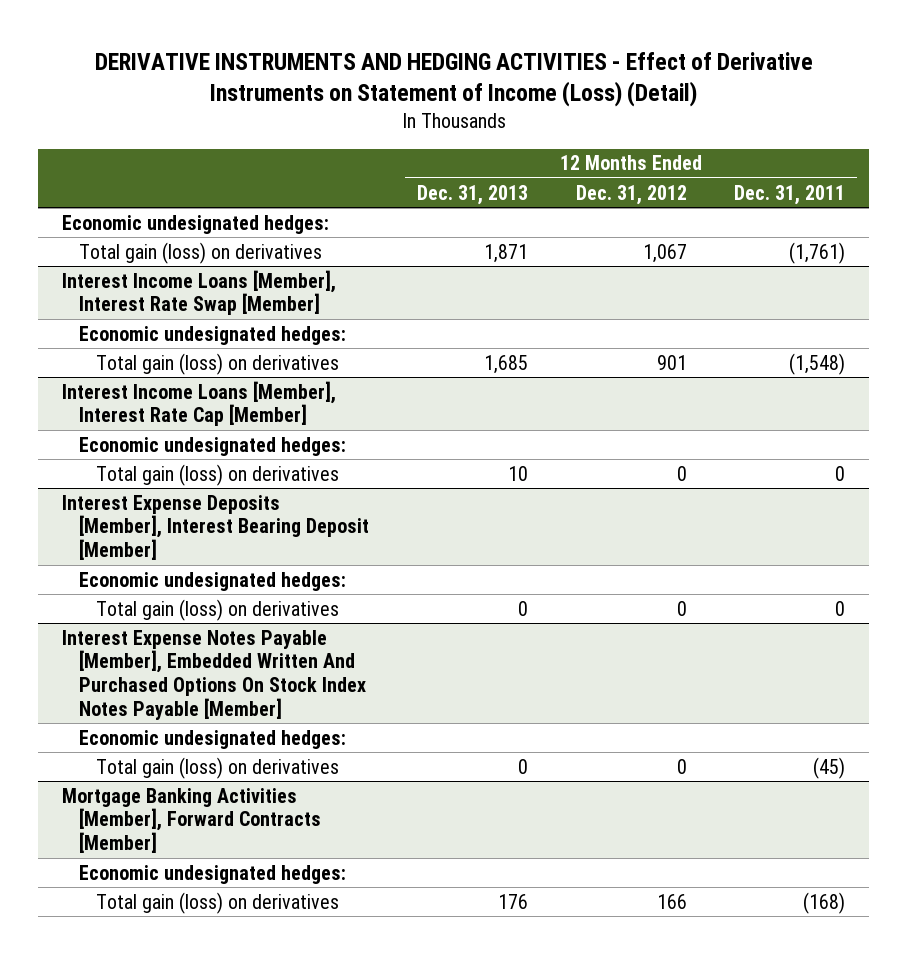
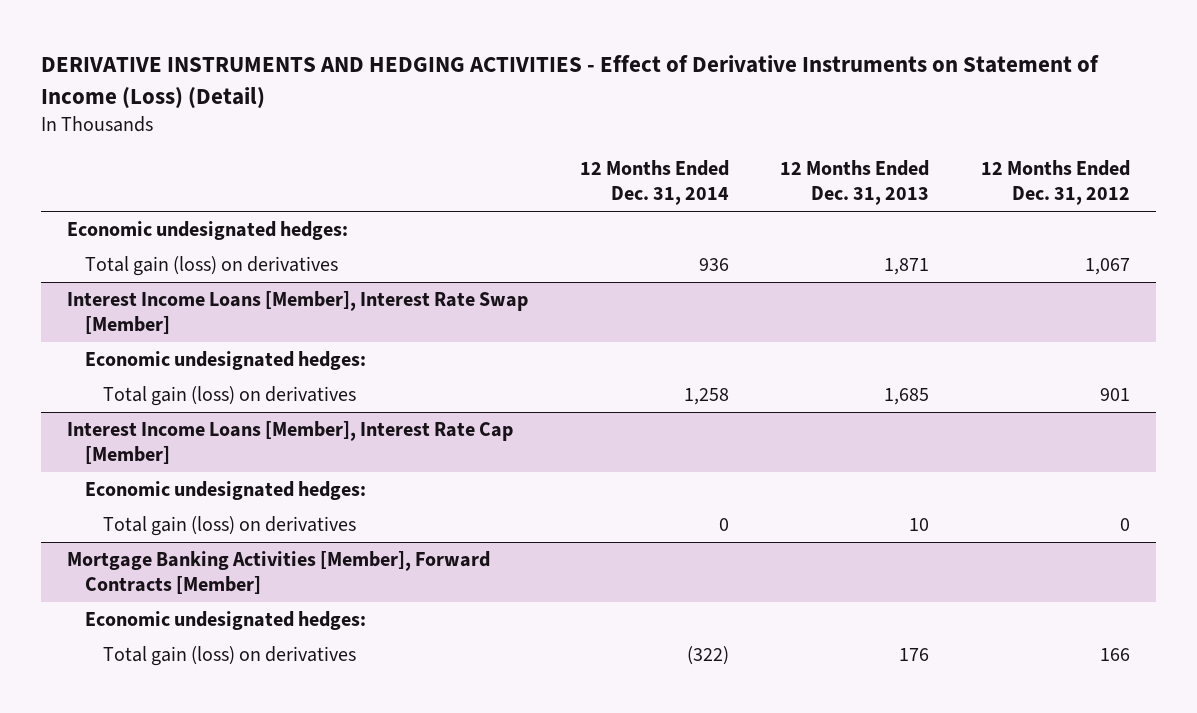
[734,184,846,205] Dec. 31, 2011 -> none
none -> [579,160,729,206] 12 Months Ended Dec. 31, 2014
[62,494,370,561] Interest Expense Deposits [Member], Interest Bearing Deposit [Member] -> none
[79,571,347,591] Economic undesignated hedges: -> none
[96,598,340,621] Total gain (loss) on derivatives -> none
[62,629,367,720] Interest Expense Notes Payable [Member], Embedded Written And Purchased Options On Stock Index Notes Payable [Member] -> none
[79,729,347,749] Economic undesignated hedges: -> none
[96,756,340,779] Total gain (loss) on derivatives -> none

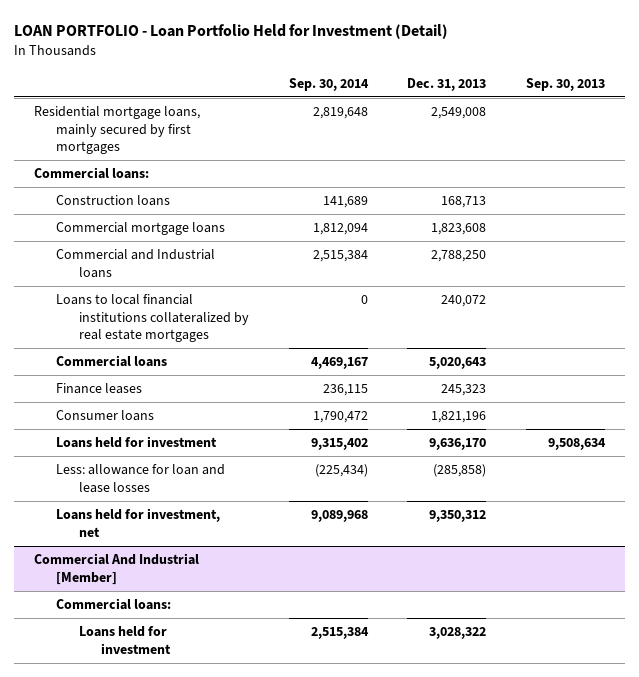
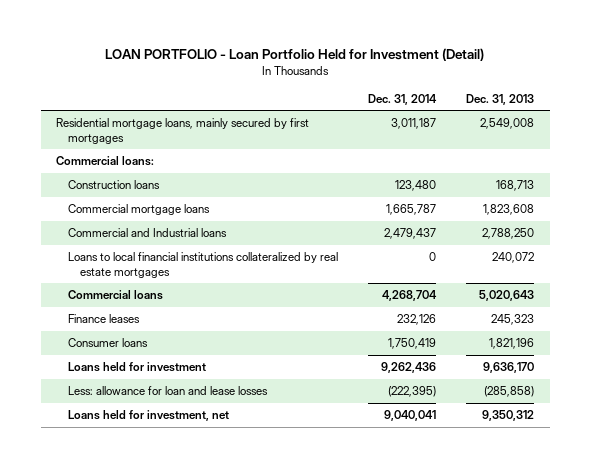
[288,77,369,91] Sep. 30, 2014 -> none
[525,77,605,91] Sep. 30, 2013 -> none
none -> [368,93,438,105] Dec. 31, 2014
[34,553,200,585] Commercial And Industrial [Member] -> none
[56,598,172,611] Commercial loans: -> none
[78,626,172,654] Loans held for investment -> none

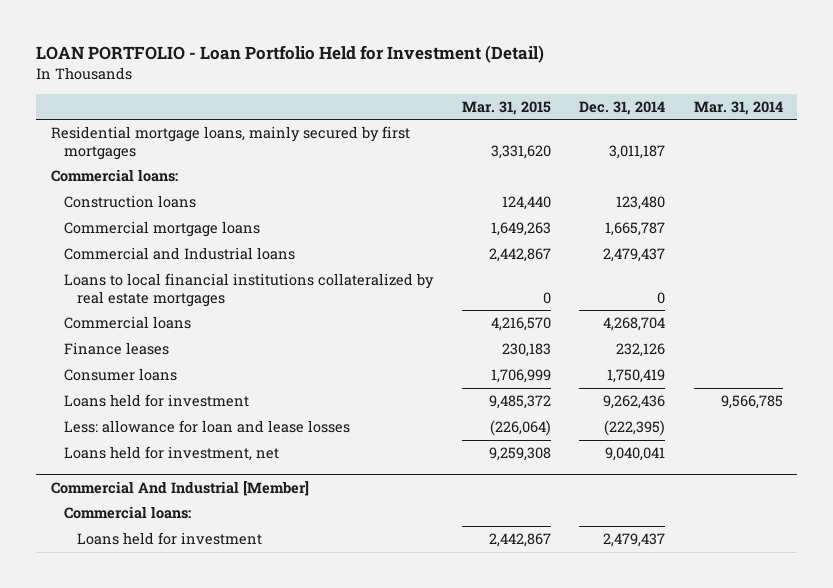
[466,93,535,105] Dec. 31, 2013 -> none
none -> [461,100,551,115] Mar. 31, 2015
none -> [693,100,783,115] Mar. 31, 2014
none -> [50,480,309,496] Commercial And Industrial [Member]
none -> [63,506,191,520] Commercial loans:
none -> [77,532,263,546] Loans held for investment

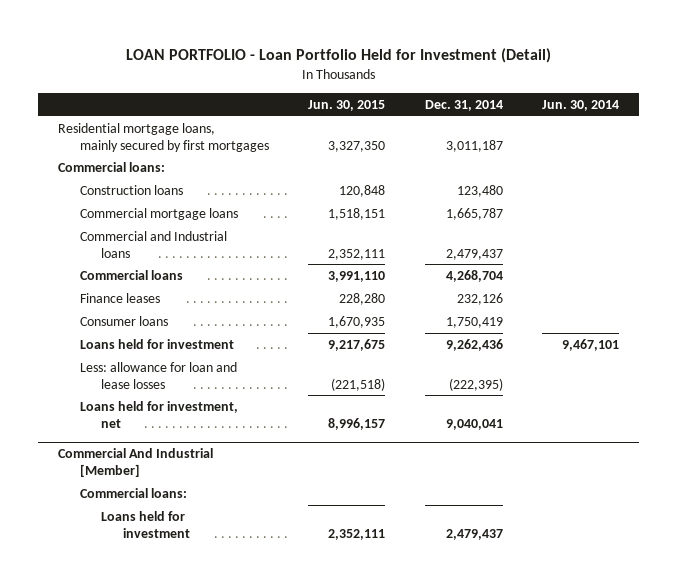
[461,100,551,115] Mar. 31, 2015 -> none
[693,100,783,115] Mar. 31, 2014 -> none
none -> [308,99,386,111] Jun. 30, 2015
none -> [542,99,620,111] Jun. 30, 2014
[63,273,434,307] Loans to local financial institutions collateralized by real estate mortgages -> none

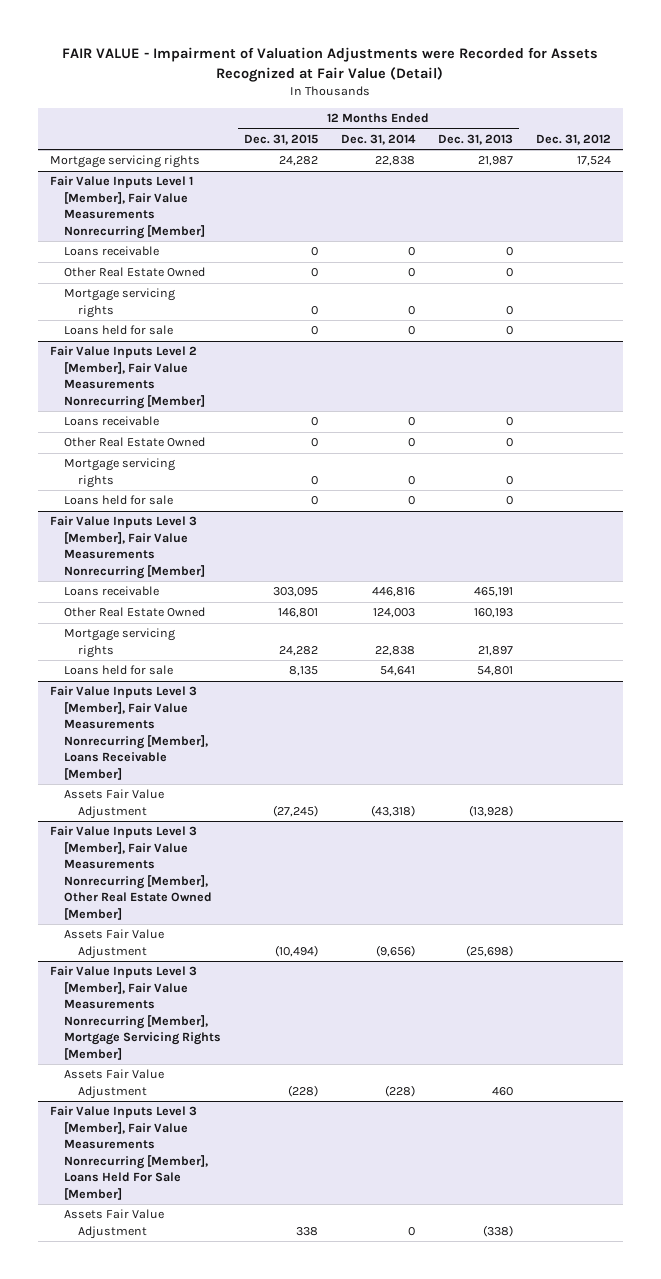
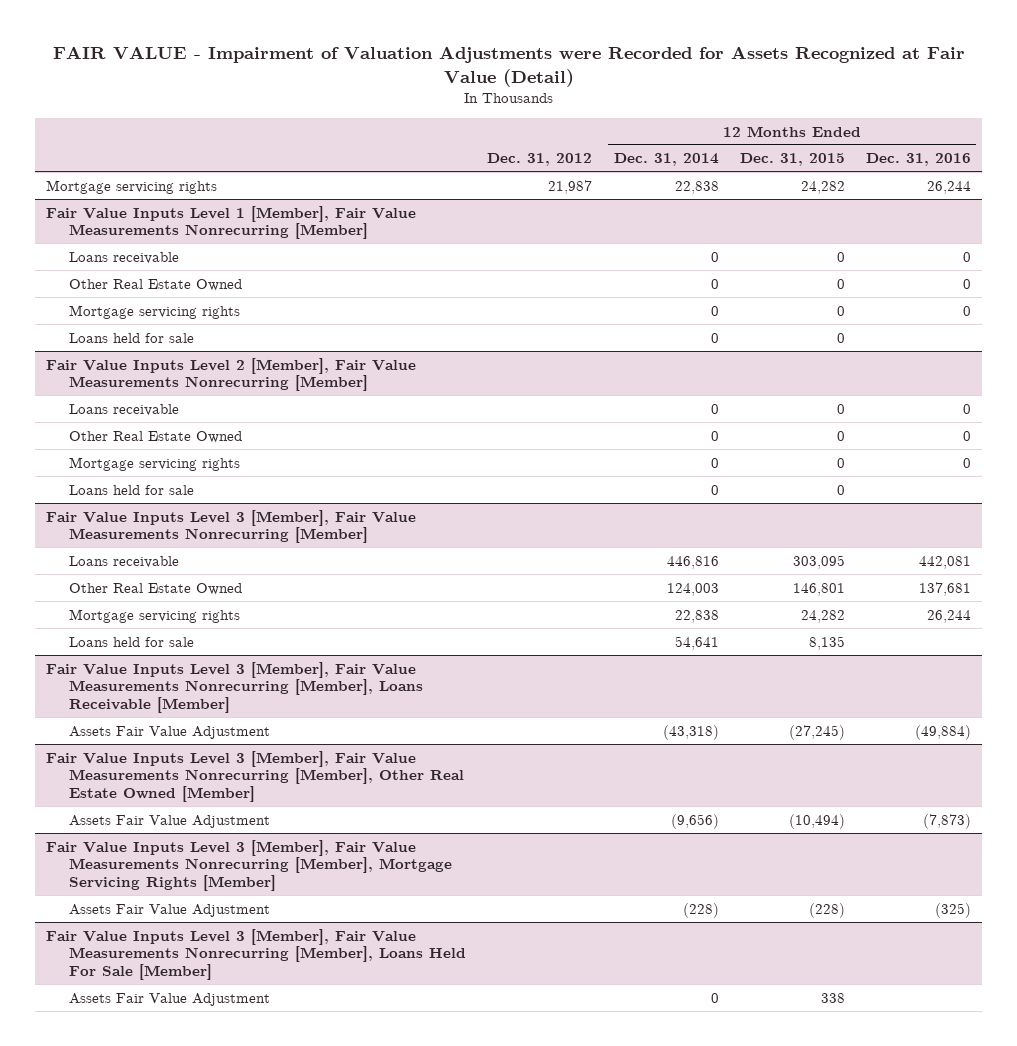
[438,133,514,145] Dec. 31, 2013 -> none
none -> [866,153,972,167] Dec. 31, 2016
[577,156,612,167] 17,524 -> [548,179,593,194] 21,987

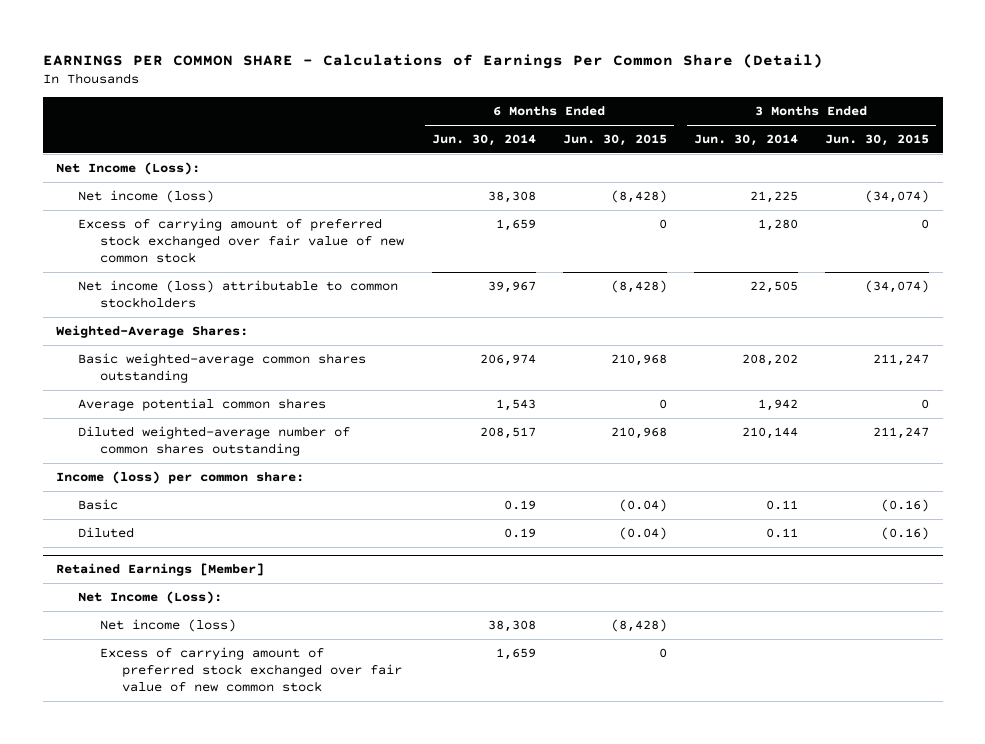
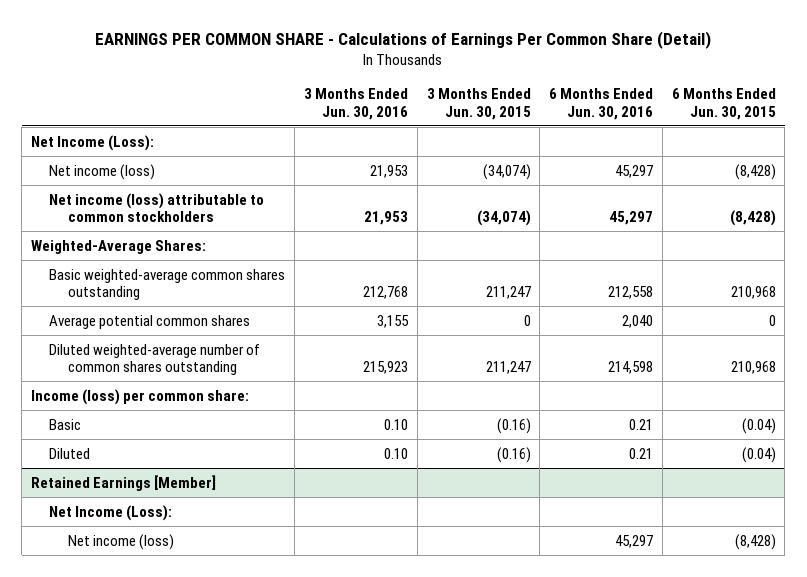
[431,133,536,146] Jun. 30, 2014 -> none
[693,133,798,146] Jun. 30, 2014 -> none
none -> [303,88,408,120] 3 Months Ended Jun. 30, 2016
none -> [549,88,654,120] 6 Months Ended Jun. 30, 2016
[78,217,406,263] Excess of carrying amount of preferred stock exchanged over fair value of new common stock -> none
[100,646,403,692] Excess of carrying amount of preferred stock exchanged over fair value of new common stock -> none

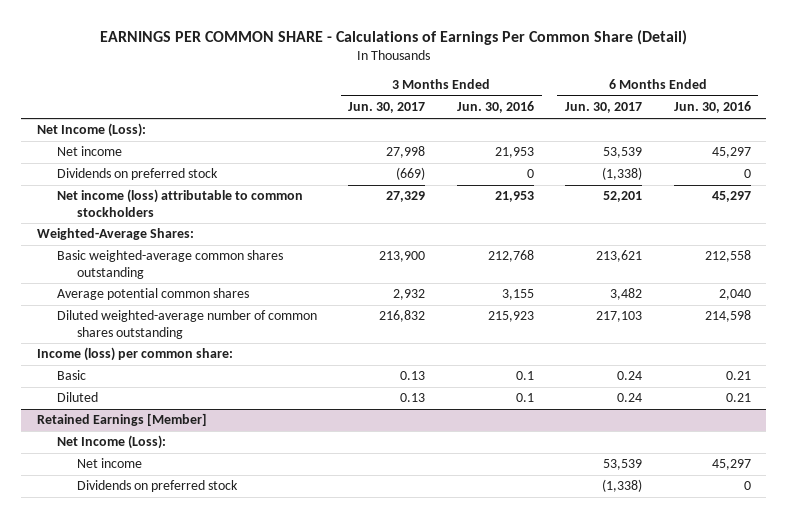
[426,88,531,120] 3 Months Ended Jun. 30, 2015 -> none
[671,88,776,120] 6 Months Ended Jun. 30, 2015 -> none
none -> [348,102,426,114] Jun. 30, 2017
none -> [565,102,643,114] Jun. 30, 2017
[49,163,156,180] Net income (loss) -> [57,146,123,157] Net income
none -> [57,168,219,181] Dividends on preferred stock
[383,418,408,430] 0.10 -> [515,371,534,381] 0.1
[383,447,408,459] 0.10 -> [515,393,534,403] 0.1
[67,533,174,550] Net income (loss) -> [77,458,143,469] Net income
none -> [77,480,239,493] Dividends on preferred stock

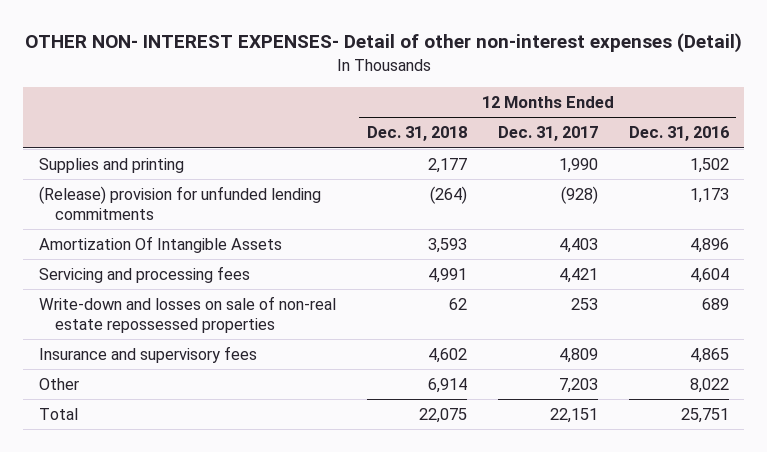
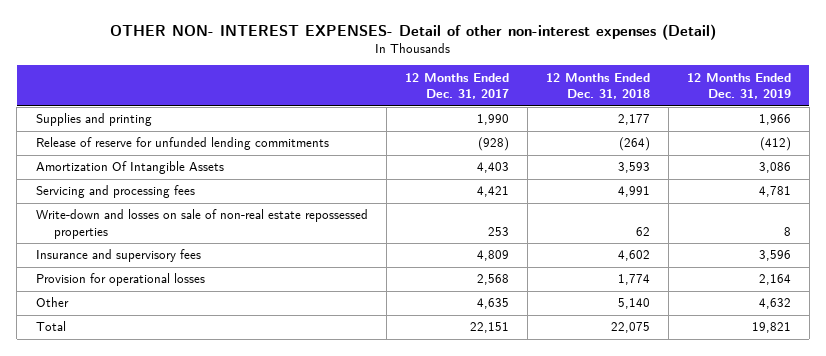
[628,126,729,142] Dec. 31, 2016 -> none
none -> [686,72,791,99] 12 Months Ended Dec. 31, 2019
[38,185,321,220] (Release) provision for unfunded lending commitments -> [35,137,329,151] Release of reserve for unfunded lending commitments
none -> [35,273,205,287] Provision for operational losses
[427,377,467,393] 6,914 -> [617,298,650,310] 5,140
[558,377,598,393] 7,203 -> [476,298,509,310] 4,635

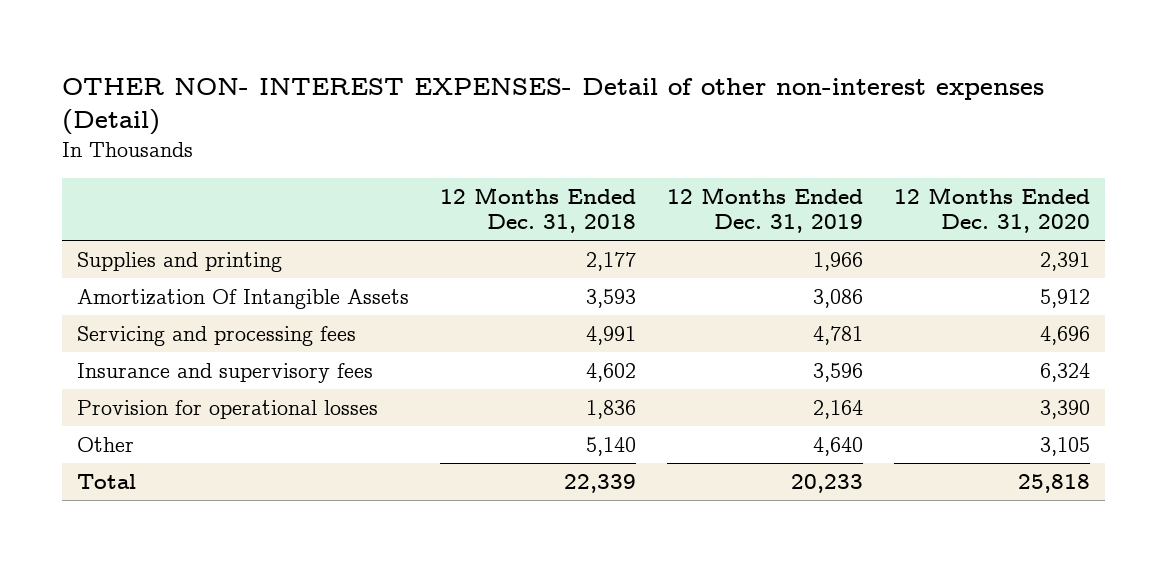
[404,72,509,99] 12 Months Ended Dec. 31, 2017 -> none
none -> [893,186,1090,233] 12 Months Ended Dec. 31, 2020
[35,137,329,151] Release of reserve for unfunded lending commitments -> none
[35,209,368,239] Write-down and losses on sale of non-real estate repossessed properties -> none
[617,274,650,286] 1,774 -> [586,399,637,419] 1,836
[758,298,791,310] 4,632 -> [812,436,863,456] 4,640
[610,322,650,334] 22,075 -> [564,473,637,493] 22,339
[751,322,791,334] 19,821 -> [790,473,863,493] 20,233

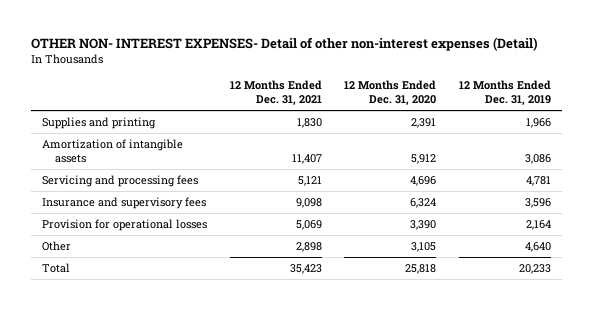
[440,186,637,233] 12 Months Ended Dec. 31, 2018 -> none
none -> [229,80,322,106] 12 Months Ended Dec. 31, 2021
[77,288,410,309] Amortization Of Intangible Assets -> [41,139,183,163] Amortization of intangible assets

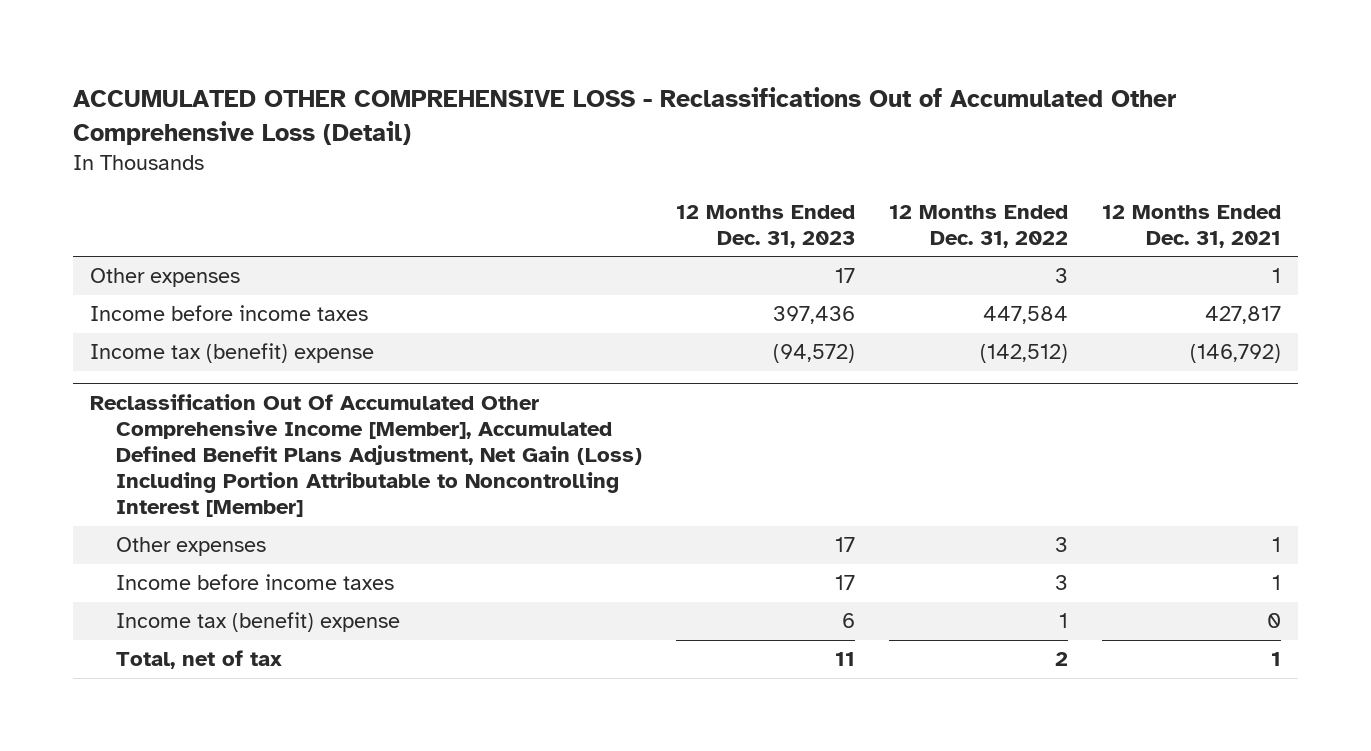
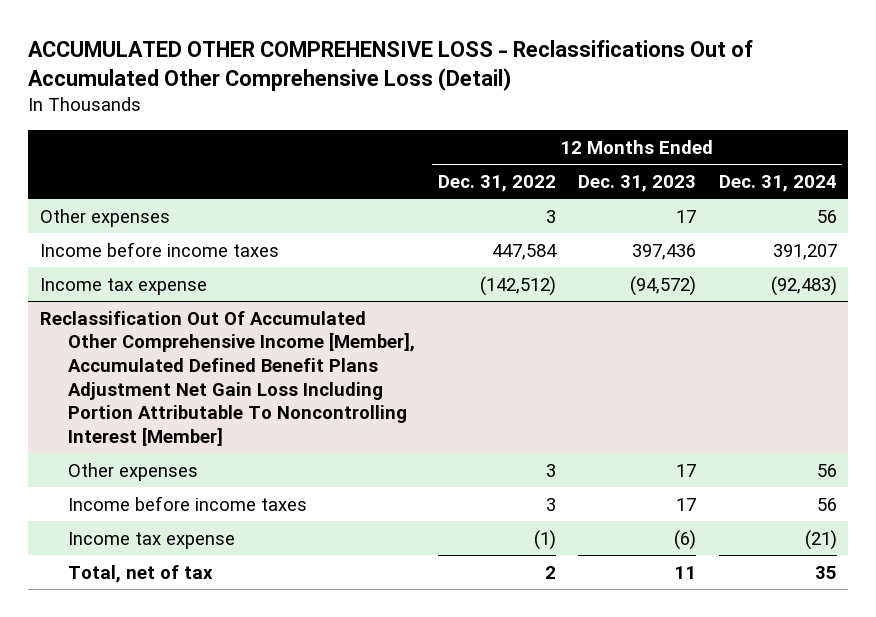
[1102,204,1282,248] 12 Months Ended Dec. 31, 2021 -> none
none -> [718,174,837,192] Dec. 31, 2024
[89,343,374,364] Income tax (benefit) expense -> [39,277,207,295] Income tax expense
[89,394,643,518] Reclassification Out Of Accumulated Other Comprehensive Income [Member], Accumulated Defined Benefit Plans Adjustment, Net Gain (Loss) Including Portion Attributable to Noncontrolling Interest [Member] -> [39,310,415,446] Reclassification Out Of Accumulated Other Comprehensive Income [Member], Accumulated Defined Benefit Plans Adjustment Net Gain Loss Including Portion Attributable To Noncontrolling Interest [Member]
[116,612,401,633] Income tax (benefit) expense -> [67,531,235,549] Income tax expense
[842,613,856,629] 6 -> [674,529,697,550] (6)
[1059,613,1069,629] 1 -> [533,529,556,550] (1)

